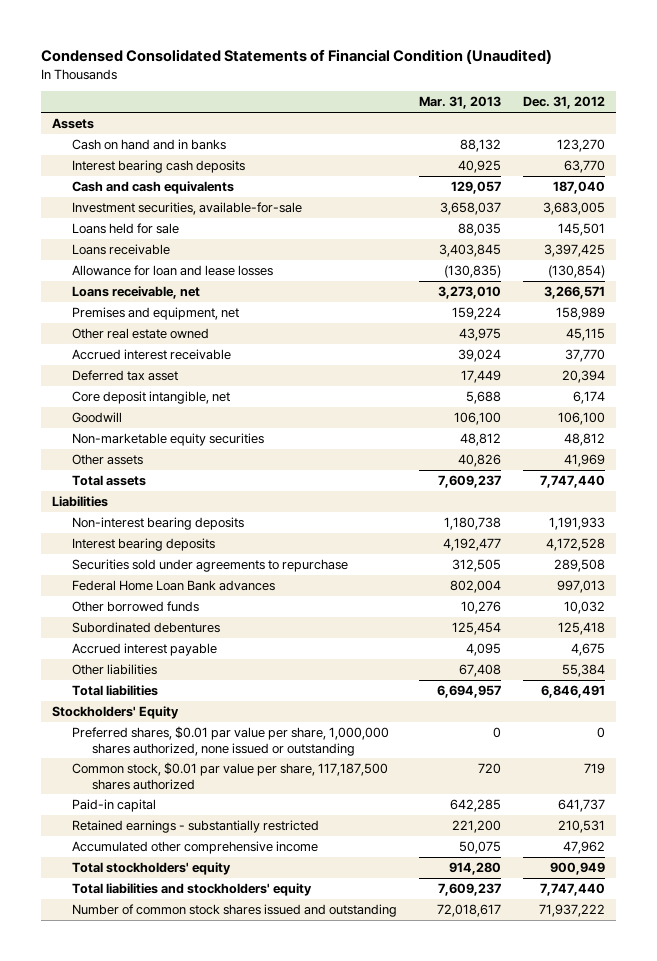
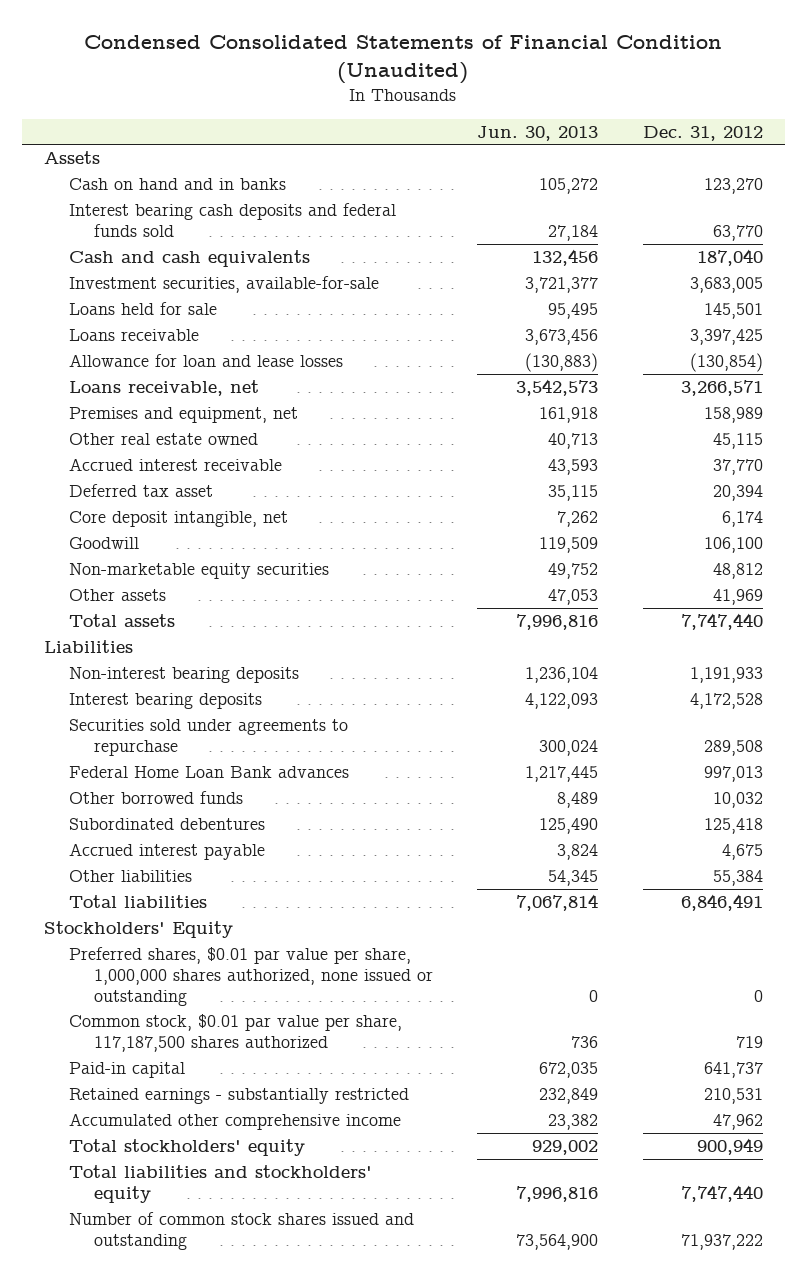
[418,96,501,110] Mar. 31, 2013 -> none
none -> [477,125,599,141] Jun. 30, 2013
[71,159,245,173] Interest bearing cash deposits -> [69,202,397,237] Interest bearing cash deposits and federal funds sold

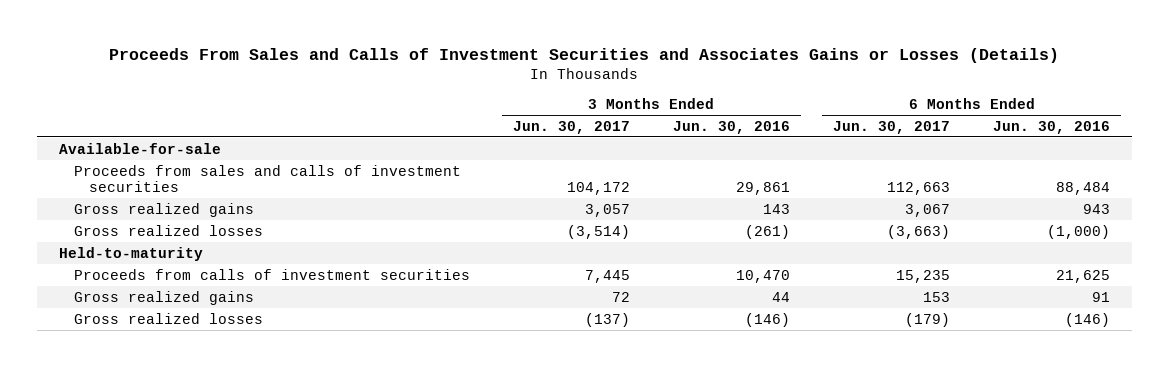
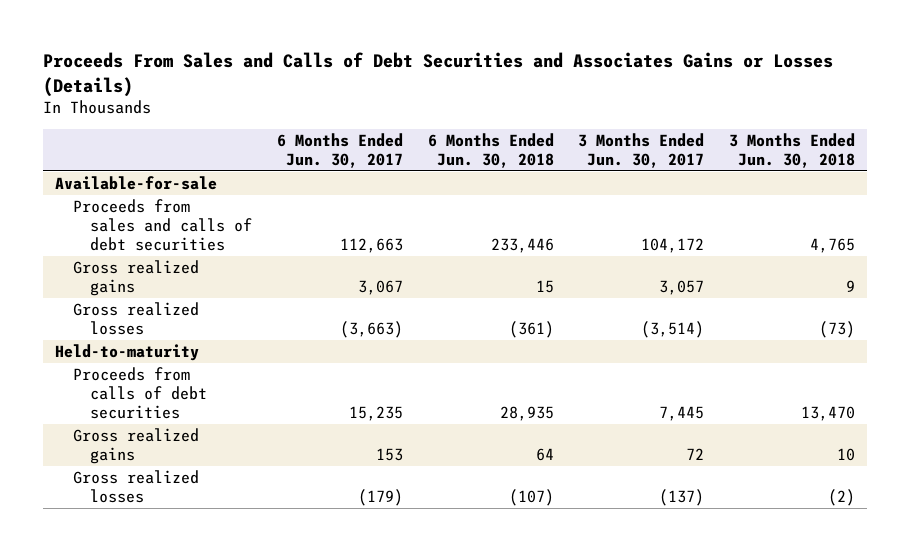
[109,47,1060,63] Proceeds From Sales and Calls of Investment Securities and Associates Gains or Losses (Details) -> [42,52,833,97] Proceeds From Sales and Calls of Debt Securities and Associates Gains or Losses (Details)
[672,120,790,134] Jun. 30, 2016 -> none
[993,120,1111,134] Jun. 30, 2016 -> none
none -> [427,132,554,168] 6 Months Ended Jun. 30, 2018
none -> [728,132,855,168] 3 Months Ended Jun. 30, 2018
[73,164,461,193] Proceeds from sales and calls of investment securities -> [72,199,253,252] Proceeds from sales and calls of debt securities
[73,268,470,280] Proceeds from calls of investment securities -> [72,367,208,420] Proceeds from calls of debt securities

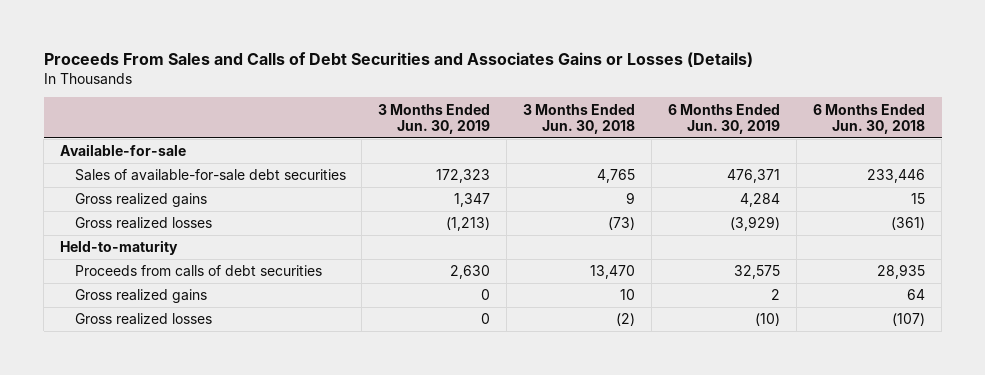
[276,132,403,168] 6 Months Ended Jun. 30, 2017 -> none
[578,132,705,168] 3 Months Ended Jun. 30, 2017 -> none
none -> [378,103,491,134] 3 Months Ended Jun. 30, 2019
none -> [668,103,781,134] 6 Months Ended Jun. 30, 2019
[72,199,253,252] Proceeds from sales and calls of debt securities -> [74,169,346,182] Sales of available-for-sale debt securities

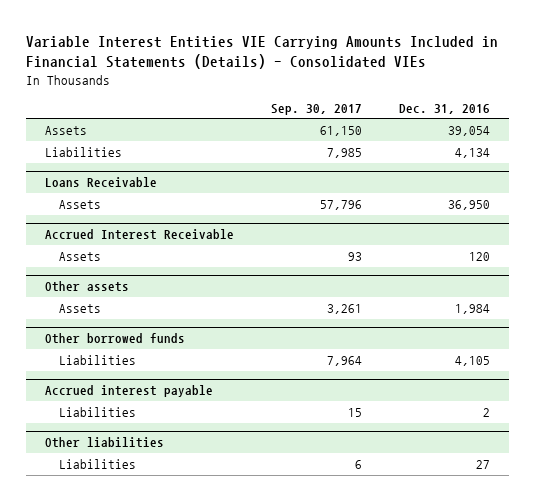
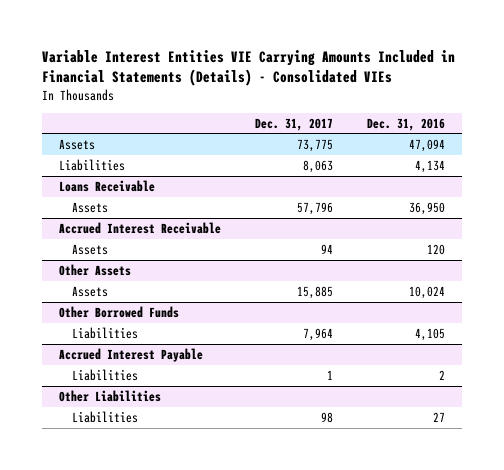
[271,103,363,115] Sep. 30, 2017 -> none
none -> [254,117,333,131] Dec. 31, 2017
[448,125,491,136] 39,054 -> [408,138,445,152] 47,094
[44,281,129,293] Other assets -> [58,263,131,276] Other Assets
[455,303,491,314] 1,984 -> [408,285,445,299] 10,024
[44,333,185,345] Other borrowed funds -> [58,305,179,318] Other Borrowed Funds
[44,385,213,398] Accrued interest payable -> [58,347,203,362] Accrued Interest Payable
[44,437,164,449] Other liabilities -> [58,389,161,402] Other Liabilities

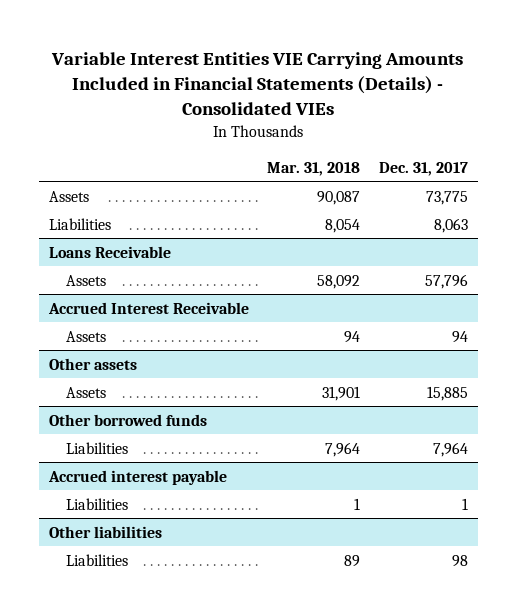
[366,117,445,131] Dec. 31, 2016 -> none
none -> [267,161,361,176] Mar. 31, 2018
[58,263,131,276] Other Assets -> [48,357,137,370] Other assets
[58,305,179,318] Other Borrowed Funds -> [48,413,207,426] Other borrowed funds
[58,347,203,362] Accrued Interest Payable -> [47,469,227,485] Accrued interest payable
[58,389,161,402] Other Liabilities -> [48,525,162,538] Other liabilities

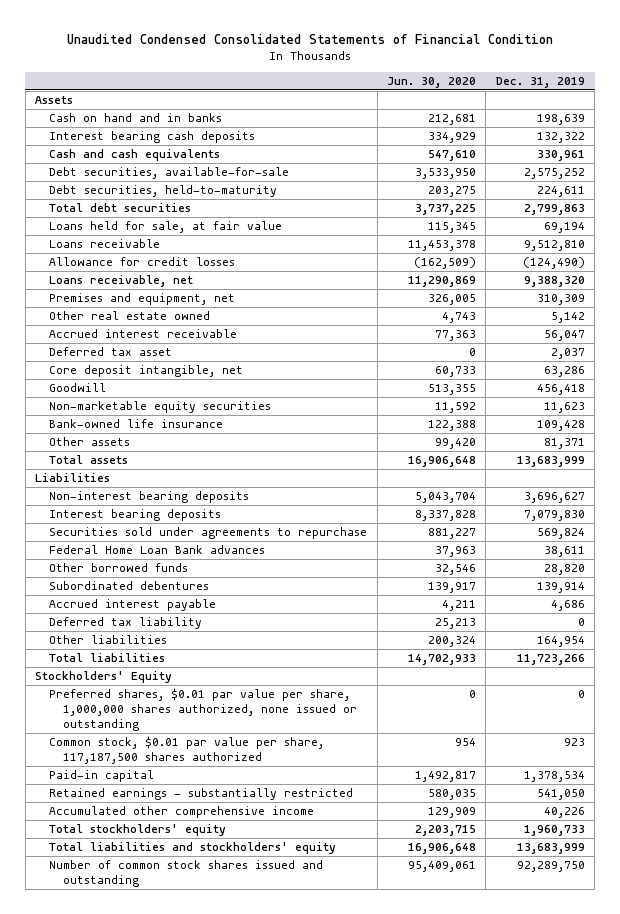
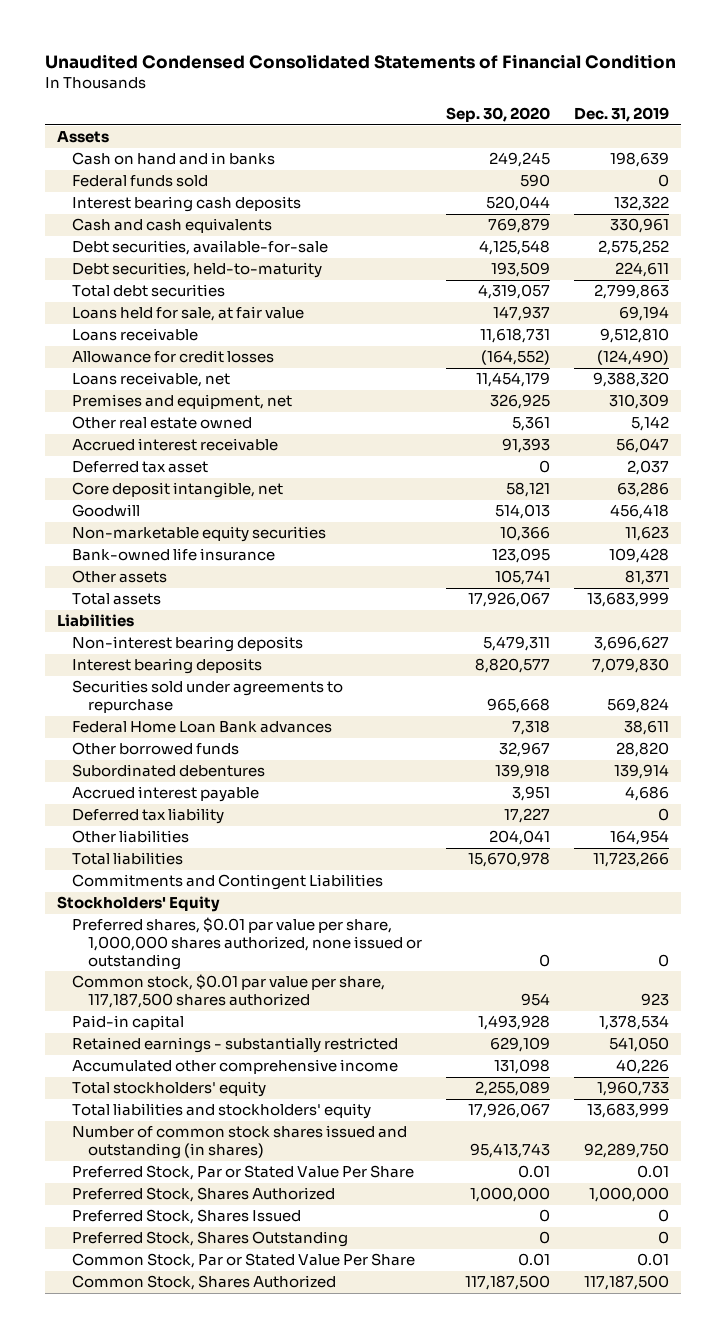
[386,76,476,88] Jun. 30, 2020 -> none
none -> [445,107,550,123] Sep. 30, 2020
none -> [72,175,209,188] Federal funds sold
none -> [72,874,384,891] Commitments and Contingent Liabilities
[49,860,324,887] Number of common stock shares issued and outstanding -> [72,1125,408,1160] Number of common stock shares issued and outstanding (in shares)
none -> [72,1165,415,1181] Preferred Stock, Par or Stated Value Per Share
none -> [72,1187,336,1203] Preferred Stock, Shares Authorized
none -> [72,1209,302,1225] Preferred Stock, Shares Issued
none -> [72,1231,349,1248] Preferred Stock, Shares Outstanding
none -> [72,1253,416,1269] Common Stock, Par or Stated Value Per Share
none -> [72,1275,337,1291] Common Stock, Shares Authorized

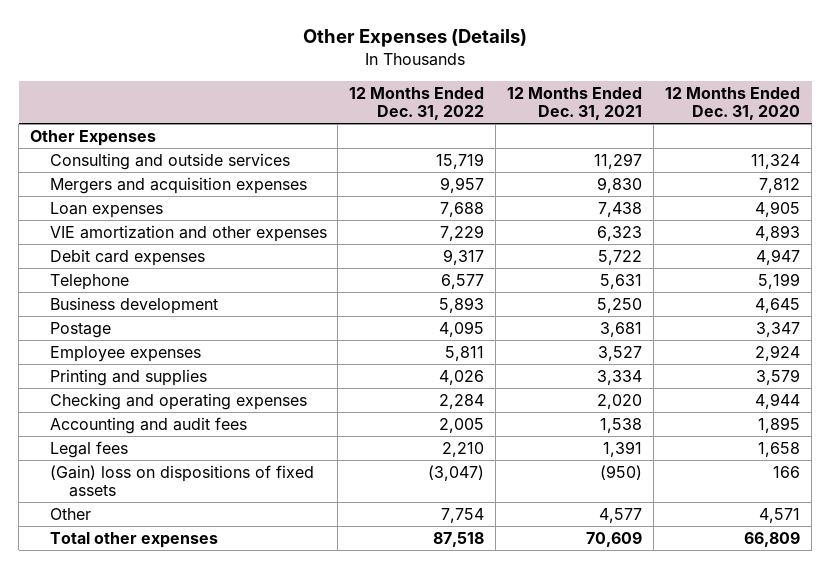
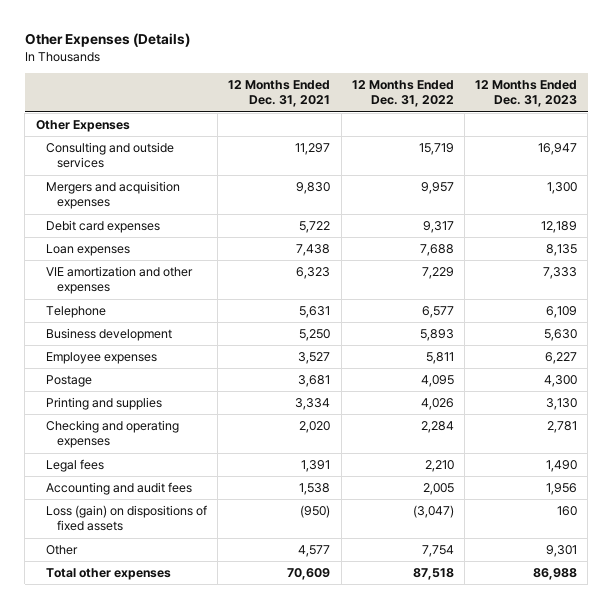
[665,86,801,121] 12 Months Ended Dec. 31, 2020 -> none
none -> [475,80,578,108] 12 Months Ended Dec. 31, 2023
[49,248,205,266] Debit card expenses -> [46,220,161,234] Debit card expenses
[49,321,111,338] Postage -> [46,375,93,388] Postage
[49,416,247,434] Accounting and audit fees -> [46,482,193,496] Accounting and audit fees
[49,464,314,498] (Gain) loss on dispositions of fixed assets -> [46,505,208,532] Loss (gain) on dispositions of fixed assets

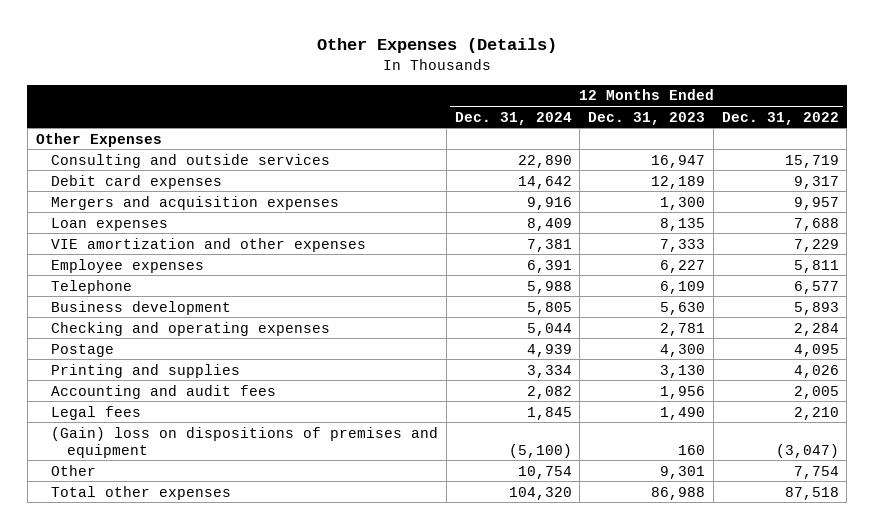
[228,80,331,108] 12 Months Ended Dec. 31, 2021 -> none
none -> [454,111,572,125] Dec. 31, 2024
[46,181,181,210] Mergers and acquisition expenses -> [51,195,340,210] Mergers and acquisition expenses
[46,352,158,365] Employee expenses -> [51,258,205,273] Employee expenses
[46,420,180,449] Checking and operating expenses -> [51,321,331,336] Checking and operating expenses
[46,459,105,473] Legal fees -> [51,405,142,420] Legal fees
[46,505,208,532] Loss (gain) on dispositions of fixed assets -> [51,426,439,458] (Gain) loss on dispositions of premises and equipment

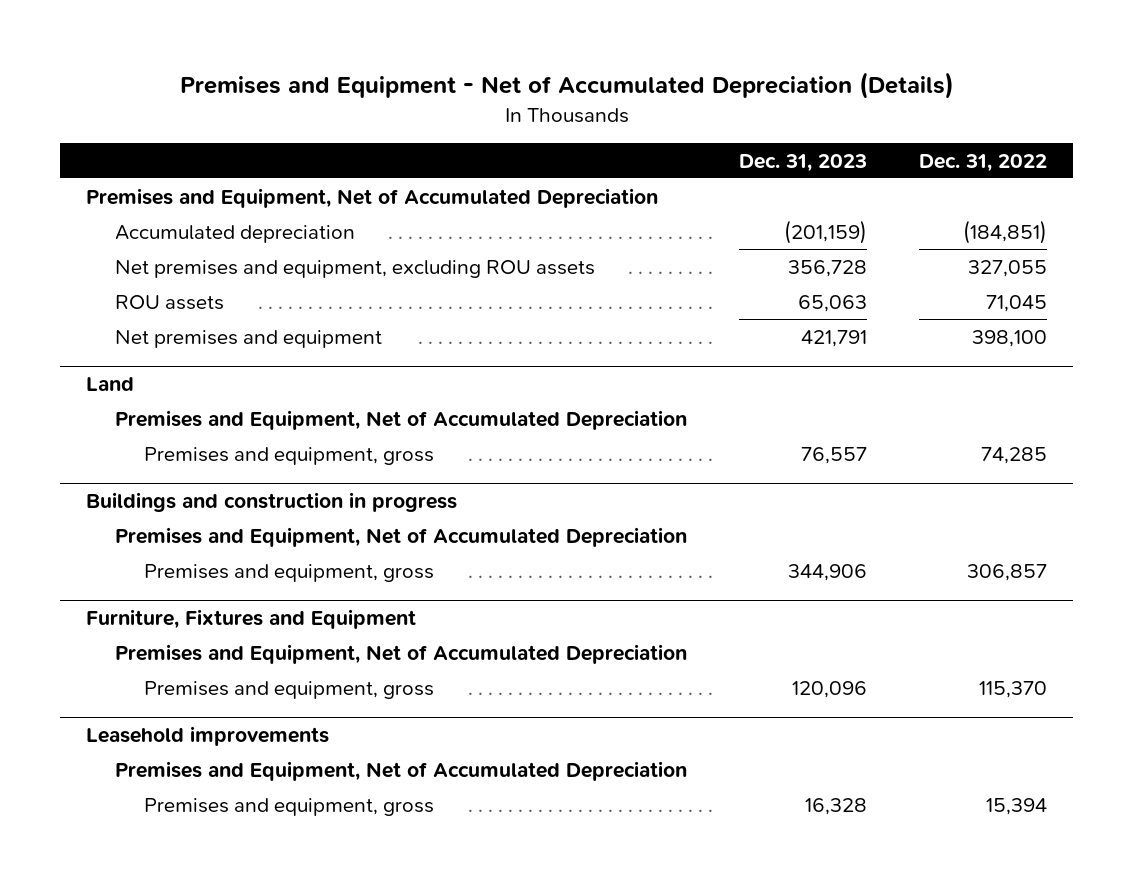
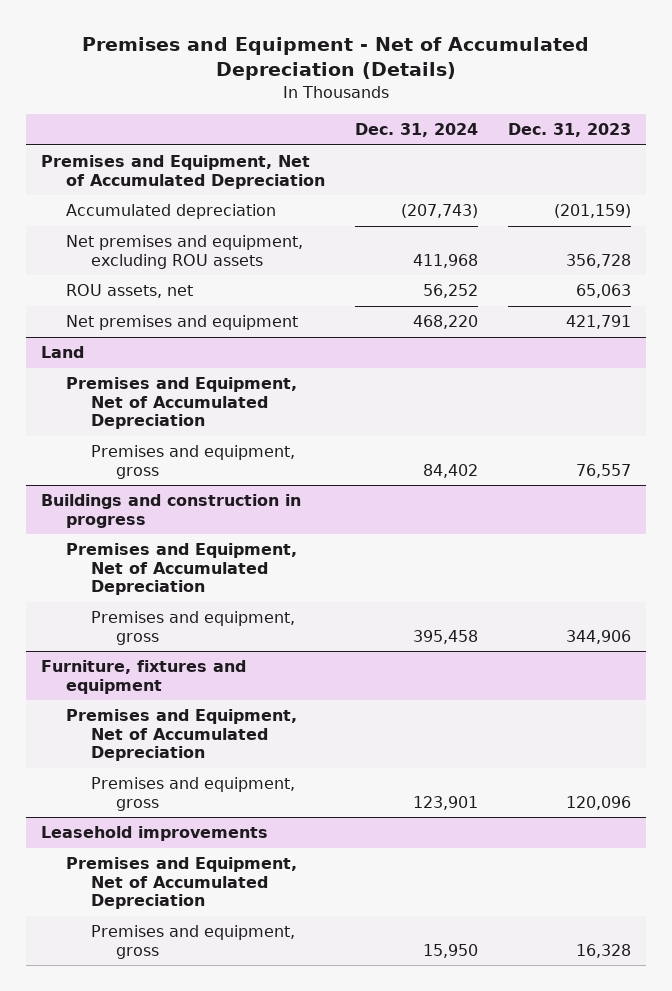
[918,153,1047,172] Dec. 31, 2022 -> none
none -> [354,123,478,138] Dec. 31, 2024
[115,294,225,310] ROU assets -> [65,284,193,299] ROU assets, net
[86,608,417,629] Furniture, Fixtures and Equipment -> [41,660,247,694] Furniture, fixtures and equipment

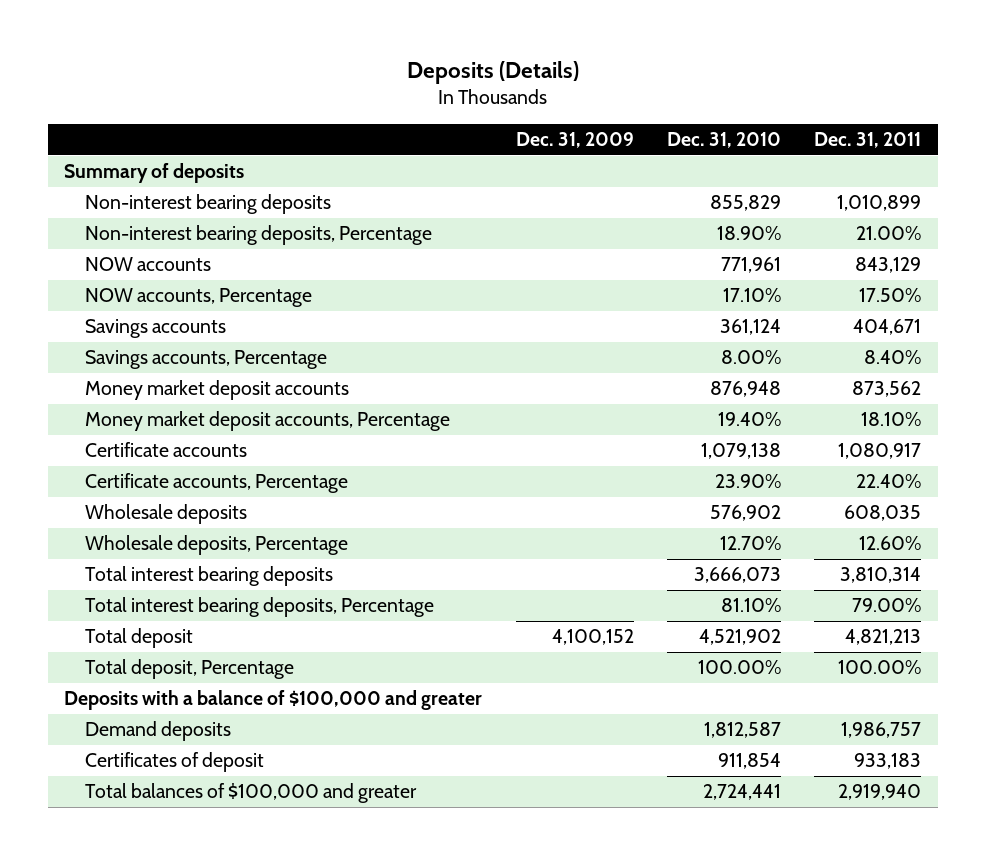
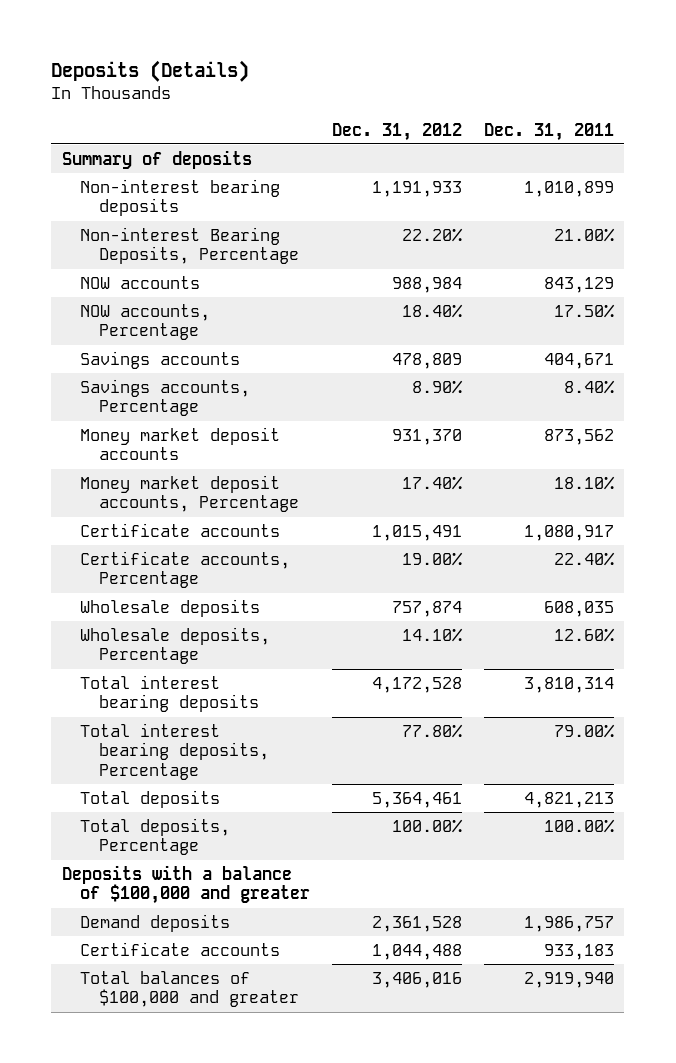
[515,131,634,148] Dec. 31, 2009 -> none
[666,131,781,148] Dec. 31, 2010 -> none
none -> [331,122,462,141] Dec. 31, 2012
[84,225,432,246] Non-interest bearing deposits, Percentage -> [80,226,299,265] Non-interest Bearing Deposits, Percentage
[84,628,193,649] Total deposit -> [80,789,221,808] Total deposits
[84,659,294,680] Total deposit, Percentage -> [80,817,231,856] Total deposits, Percentage
[84,752,264,773] Certificates of deposit -> [80,941,281,956] Certificate accounts

